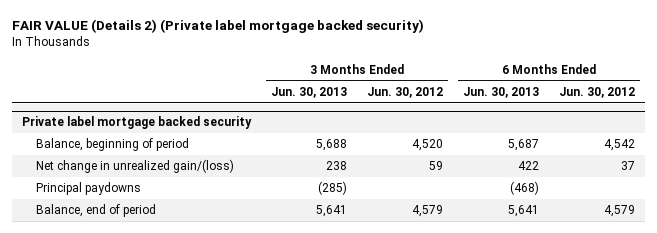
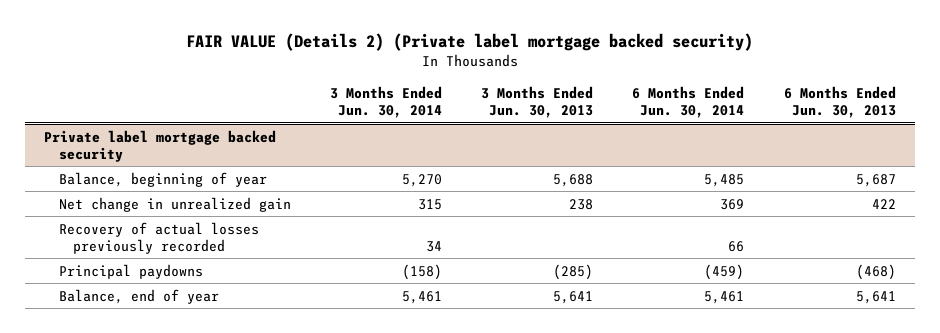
[367,86,444,98] Jun. 30, 2012 -> none
[559,86,636,98] Jun. 30, 2012 -> none
none -> [329,85,442,118] 3 Months Ended Jun. 30, 2014
none -> [632,85,745,118] 6 Months Ended Jun. 30, 2014
[35,138,189,152] Balance, beginning of period -> [58,171,267,187] Balance, beginning of year
[35,159,234,174] Net change in unrealized gain/(loss) -> [58,196,291,212] Net change in unrealized gain
none -> [58,221,259,254] Recovery of actual losses previously recorded
[35,204,156,218] Balance, end of period -> [58,288,219,304] Balance, end of year

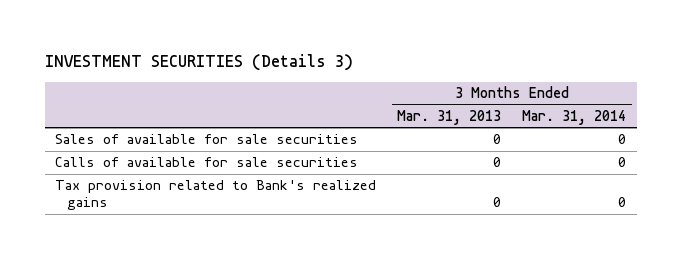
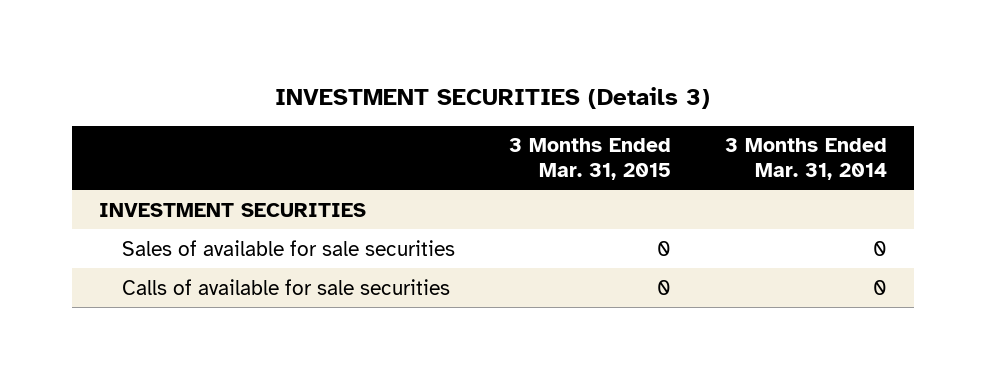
[397,109,502,125] Mar. 31, 2013 -> none
none -> [508,138,671,180] 3 Months Ended Mar. 31, 2015
none -> [99,202,367,217] INVESTMENT SECURITIES
[55,180,377,211] Tax provision related to Bank's realized gains -> none

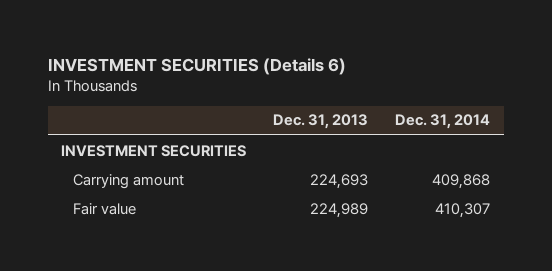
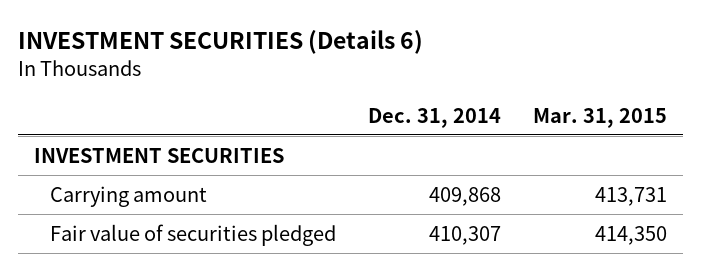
[273,114,369,130] Dec. 31, 2013 -> none
none -> [532,107,667,128] Mar. 31, 2015
[73,202,137,215] Fair value -> [50,223,337,246] Fair value of securities pledged

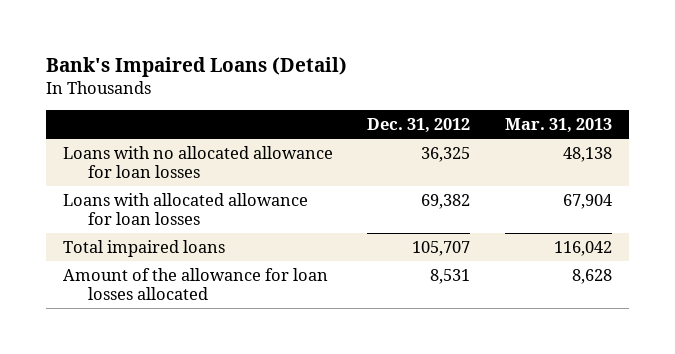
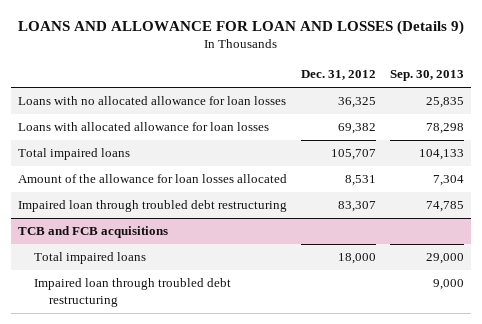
[46,56,348,77] Bank's Impaired Loans (Detail) -> [17,19,464,35] LOANS AND ALLOWANCE FOR LOAN AND LOSSES (Details 9)
[504,117,612,133] Mar. 31, 2013 -> none
none -> [390,70,465,82] Sep. 30, 2013
none -> [17,200,287,213] Impaired loan through troubled debt restructuring
none -> [17,226,168,239] TCB and FCB acquisitions
none -> [33,252,146,265] Total impaired loans
none -> [33,278,231,307] Impaired loan through troubled debt restructuring

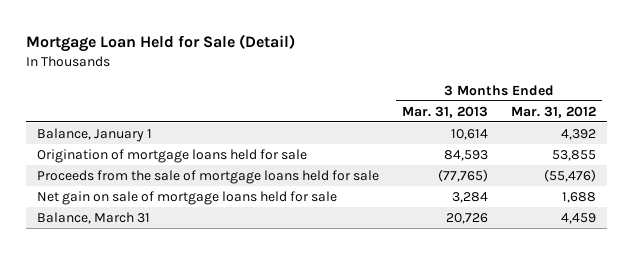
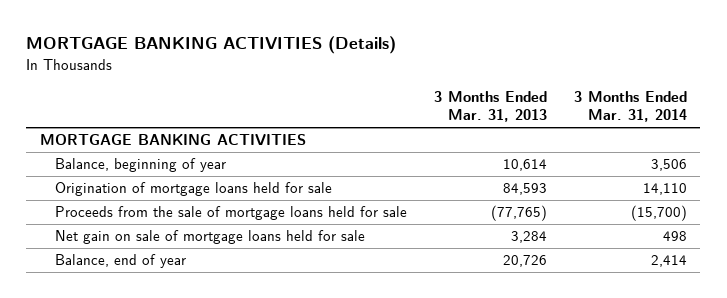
[25,34,295,53] Mortgage Loan Held for Sale (Detail) -> [26,36,397,55] MORTGAGE BANKING ACTIVITIES (Details)
[510,105,596,118] Mar. 31, 2012 -> none
none -> [573,91,687,123] 3 Months Ended Mar. 31, 2014
none -> [39,134,306,147] MORTGAGE BANKING ACTIVITIES
[37,127,153,142] Balance, January 1 -> [55,158,227,173] Balance, beginning of year
[37,211,151,224] Balance, March 31 -> [55,254,187,269] Balance, end of year

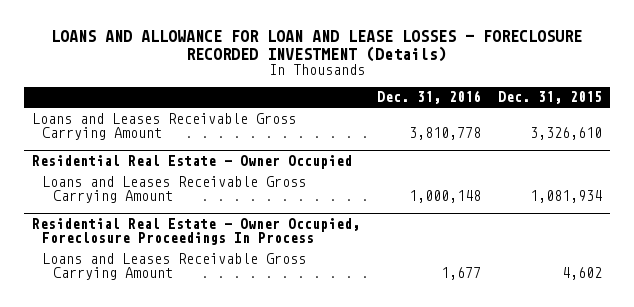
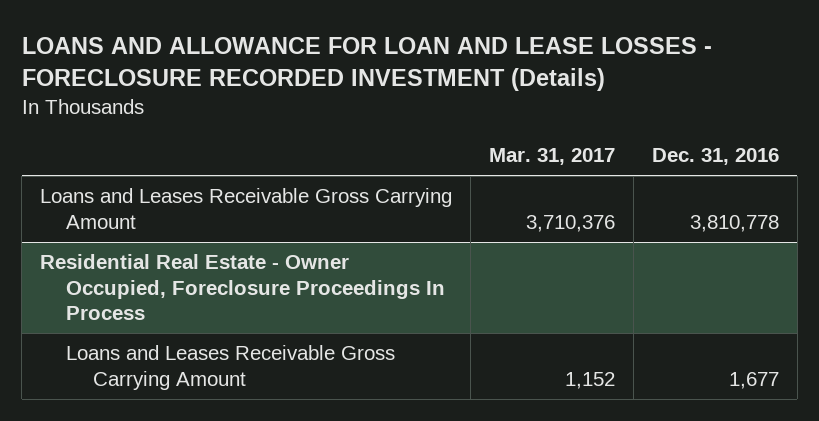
[497,91,602,105] Dec. 31, 2015 -> none
none -> [489,147,616,165] Mar. 31, 2017
[32,154,353,169] Residential Real Estate - Owner Occupied -> none
[42,175,307,203] Loans and Leases Receivable Gross Carrying Amount -> none

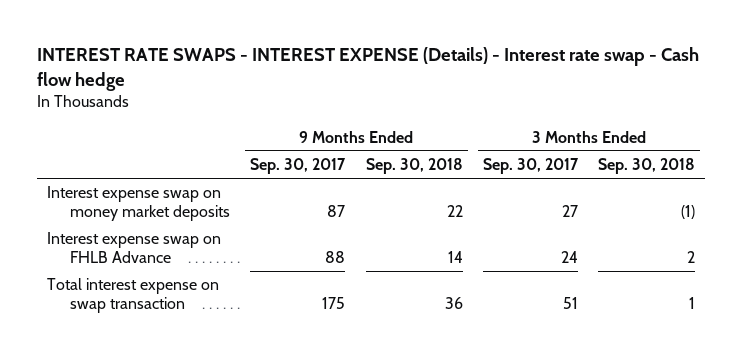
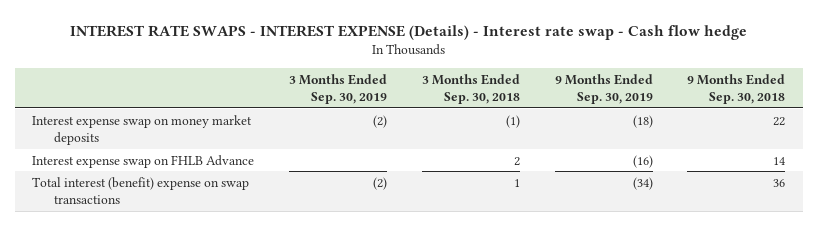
[250,157,347,174] Sep. 30, 2017 -> none
[482,157,579,174] Sep. 30, 2017 -> none
none -> [288,73,387,105] 3 Months Ended Sep. 30, 2019
none -> [554,73,653,105] 9 Months Ended Sep. 30, 2019
[46,278,219,313] Total interest expense on swap transaction -> [32,176,250,205] Total interest (benefit) expense on swap transactions

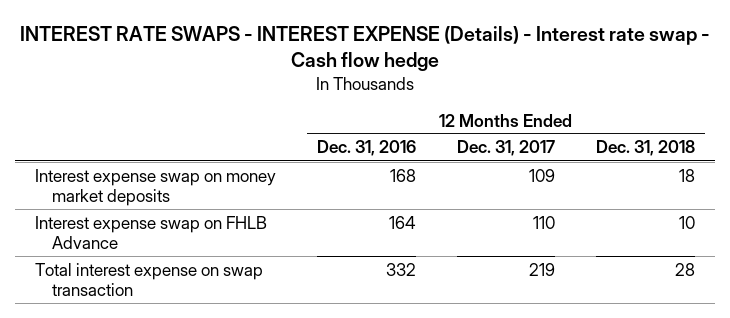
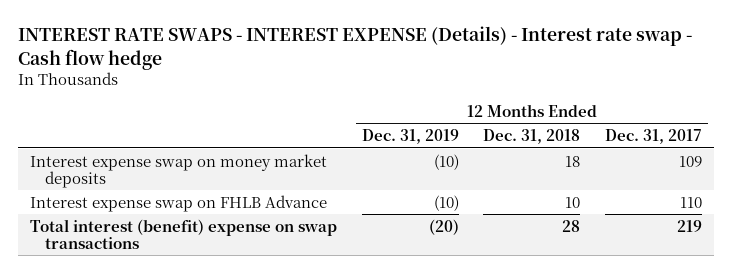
[317,140,417,157] Dec. 31, 2016 -> none
none -> [361,129,459,145] Dec. 31, 2019
[35,262,264,296] Total interest expense on swap transaction -> [30,218,338,249] Total interest (benefit) expense on swap transactions

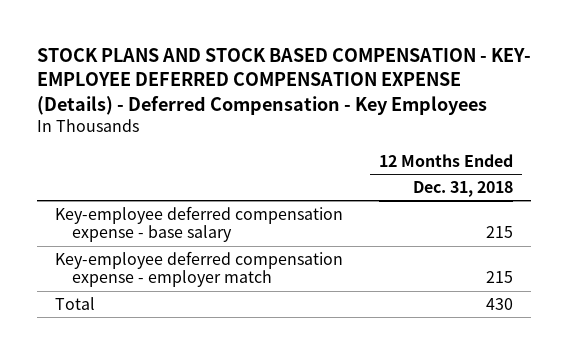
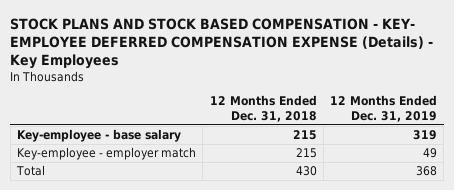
[36,47,531,115] STOCK PLANS AND STOCK BASED COMPENSATION - KEY- EMPLOYEE DEFERRED COMPENSATION EXPENSE (Details) - Deferred Compensation - Key Employees -> [10,17,434,69] STOCK PLANS AND STOCK BASED COMPENSATION - KEY- EMPLOYEE DEFERRED COMPENSATION EXPENSE (Details) - Key Employees
none -> [330,95,438,123] 12 Months Ended Dec. 31, 2019
[55,205,344,243] Key-employee deferred compensation expense - base salary -> [17,129,182,143] Key-employee - base salary
[55,250,344,288] Key-employee deferred compensation expense - employer match -> [17,147,197,161] Key-employee - employer match

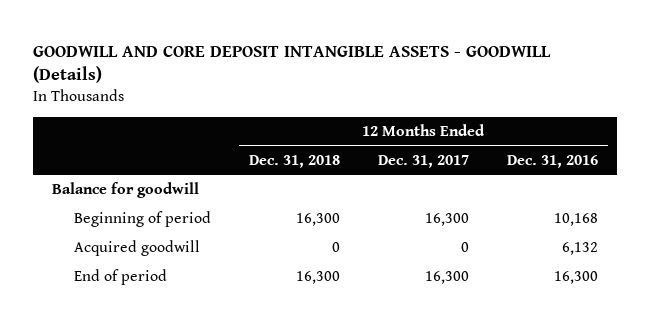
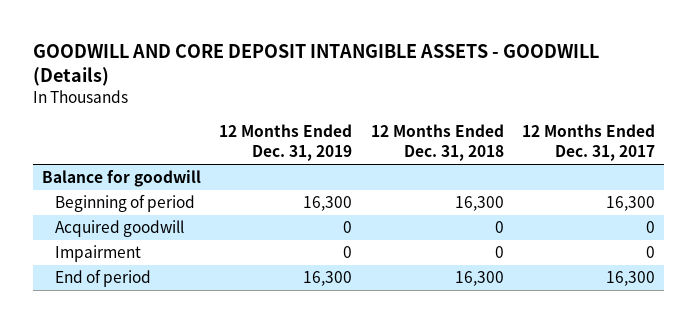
[507,154,599,168] Dec. 31, 2016 -> none
none -> [219,124,353,162] 12 Months Ended Dec. 31, 2019
none -> [54,245,141,263] Impairment

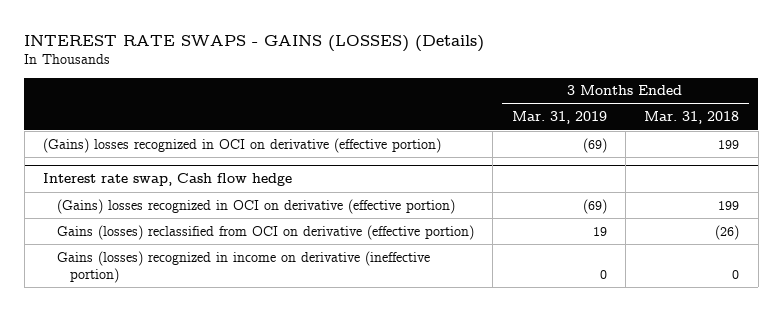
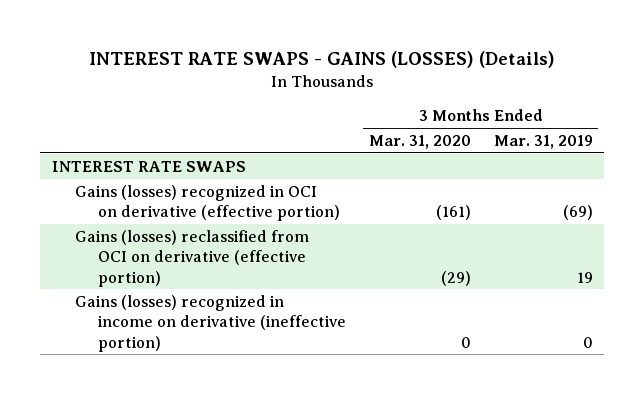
[644,111,740,125] Mar. 31, 2018 -> none
none -> [368,135,471,150] Mar. 31, 2020
[43,173,293,187] Interest rate swap, Cash flow hedge -> none
[56,198,455,214] (Gains) losses recognized in OCI on derivative (effective portion) -> none
none -> [51,160,246,172] INTEREST RATE SWAPS
[43,137,442,153] (Gains) losses recognized in OCI on derivative (effective portion) -> [74,184,340,222] Gains (losses) recognized in OCI on derivative (effective portion)

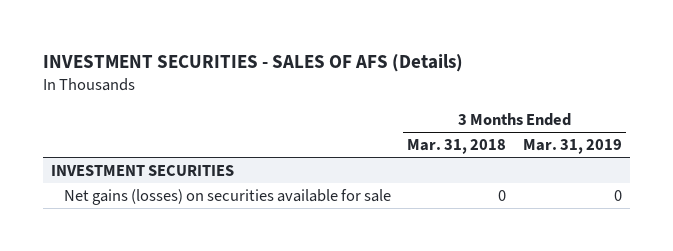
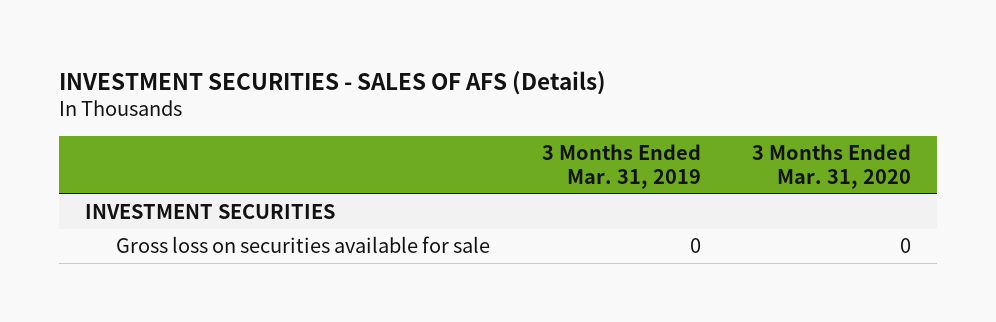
[407,139,507,155] Mar. 31, 2018 -> none
none -> [752,144,912,189] 3 Months Ended Mar. 31, 2020
[63,189,391,206] Net gains (losses) on securities available for sale -> [115,236,490,254] Gross loss on securities available for sale

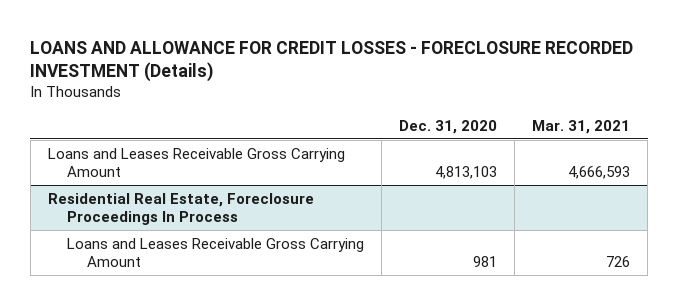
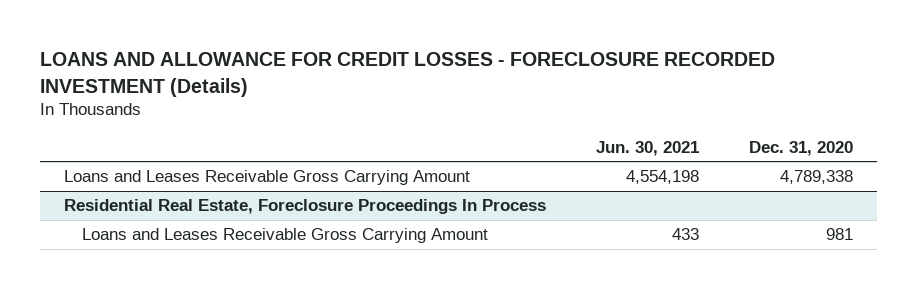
[532,120,631,135] Mar. 31, 2021 -> none
none -> [596,140,700,156] Jun. 30, 2021
[435,165,498,179] 4,813,103 -> [779,170,853,185] 4,789,338

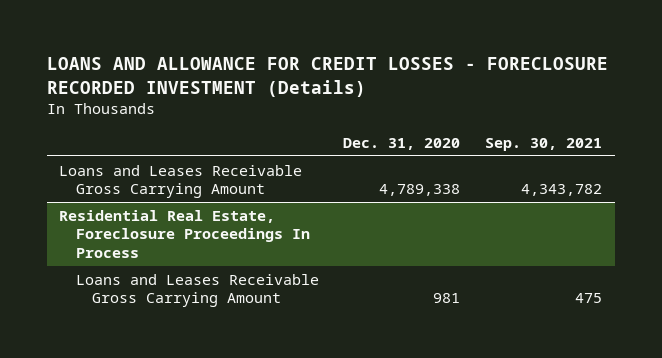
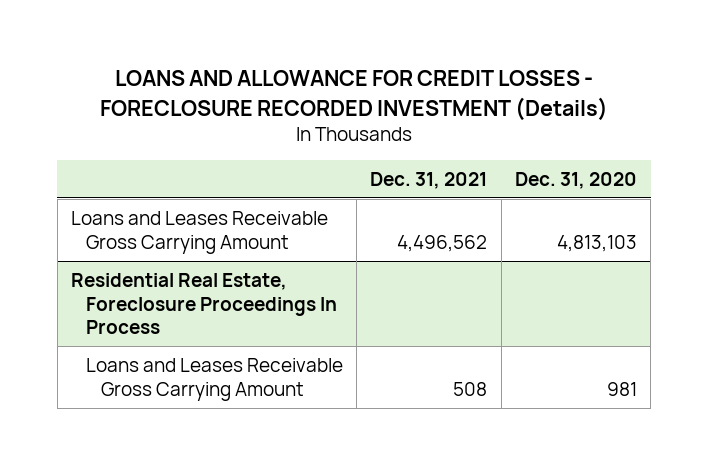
[485,138,603,152] Sep. 30, 2021 -> none
none -> [370,171,488,189] Dec. 31, 2021
[379,184,461,197] 4,789,338 -> [556,234,637,252] 4,813,103

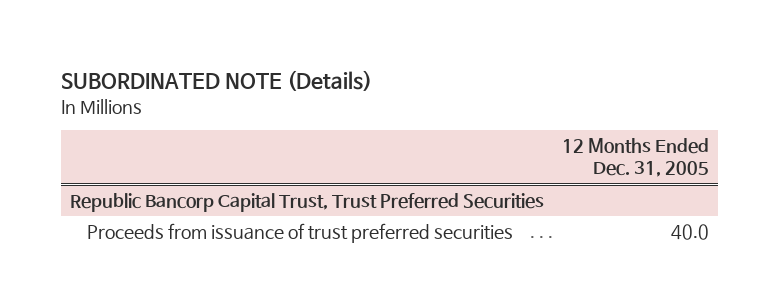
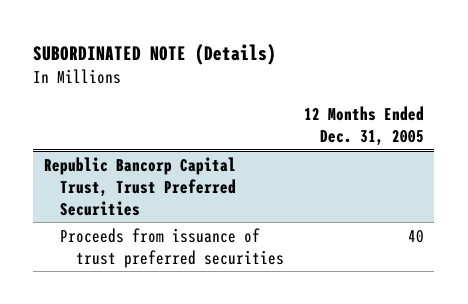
[670,224,709,241] 40.0 -> [408,229,425,243] 40

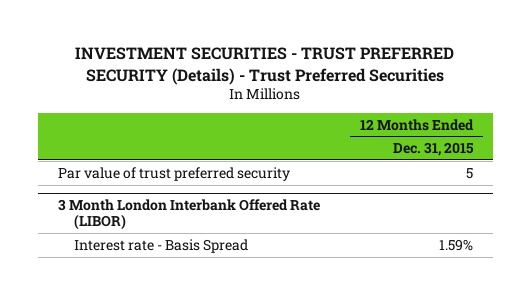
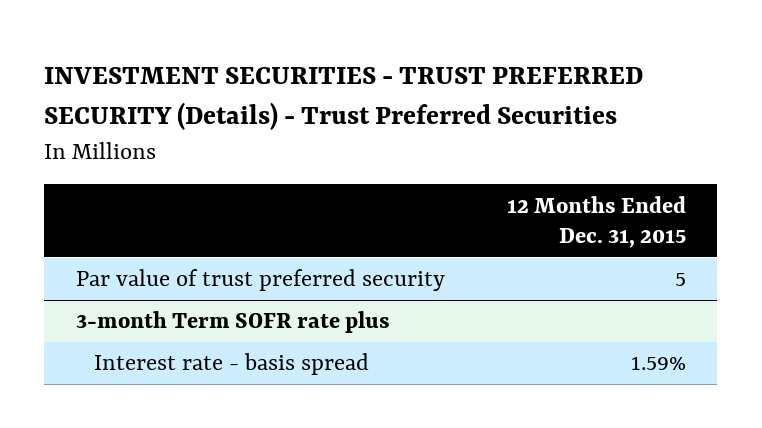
[57,198,320,230] 3 Month London Interbank Offered Rate (LIBOR) -> none
none -> [75,311,390,334] 3-month Term SOFR rate plus
[73,238,248,253] Interest rate - Basis Spread -> [94,353,370,376] Interest rate - basis spread

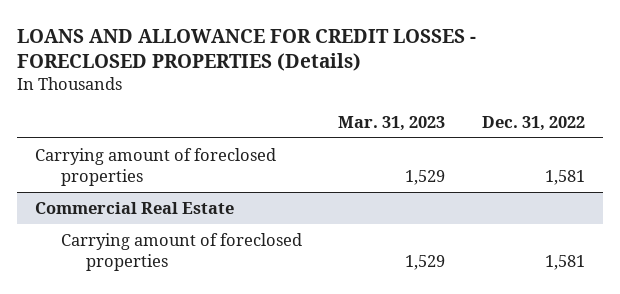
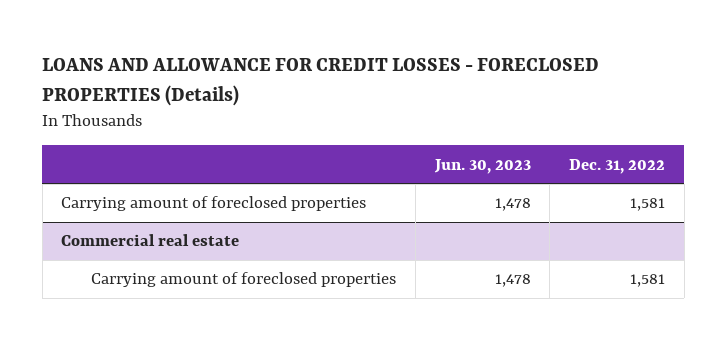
[338,115,446,131] Mar. 31, 2023 -> none
none -> [433,158,531,174] Jun. 30, 2023
[35,201,235,214] Commercial Real Estate -> [61,234,240,247] Commercial real estate

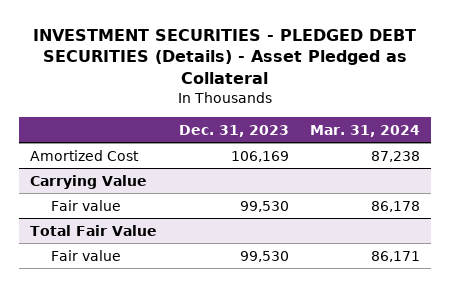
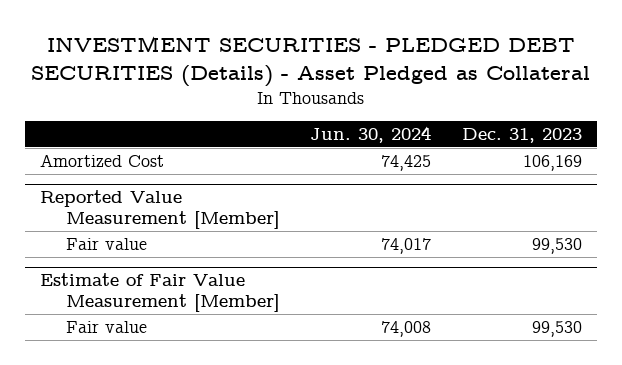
[310,125,421,138] Mar. 31, 2024 -> none
none -> [310,126,432,144] Jun. 30, 2024
[29,174,147,189] Carrying Value -> [40,190,281,230] Reported Value Measurement [Member]
[29,224,157,236] Total Fair Value -> [40,273,281,313] Estimate of Fair Value Measurement [Member]

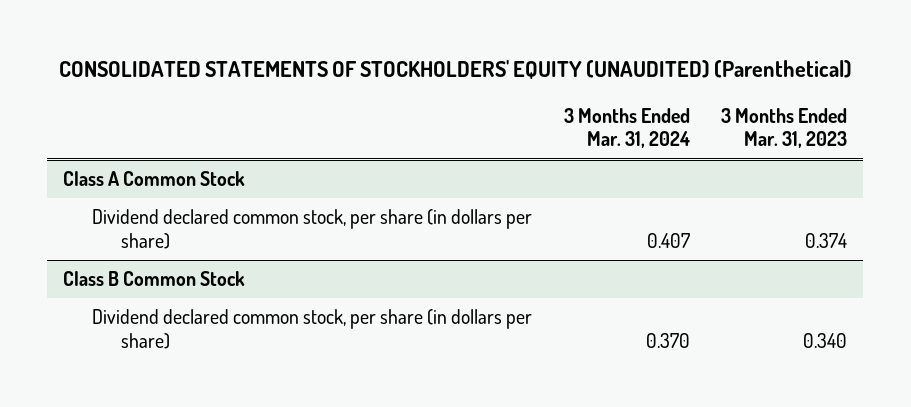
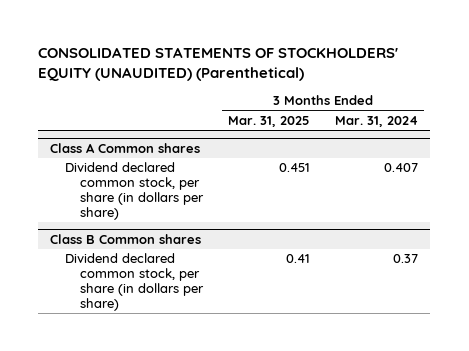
[721,107,848,149] 3 Months Ended Mar. 31, 2023 -> none
none -> [228,116,311,128] Mar. 31, 2025
[63,171,246,187] Class A Common Stock -> [50,142,201,153] Class A Common shares
[63,271,246,287] Class B Common Stock -> [50,233,202,244] Class B Common shares
[645,332,690,348] 0.370 -> [393,254,419,264] 0.37

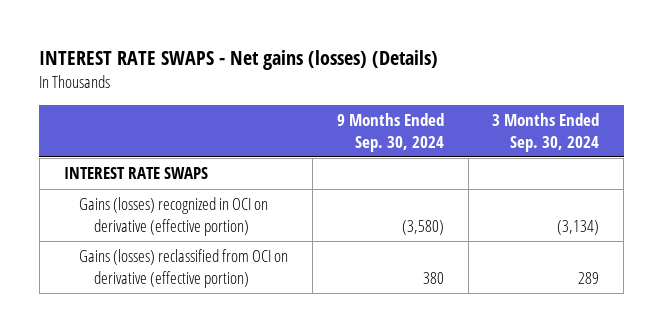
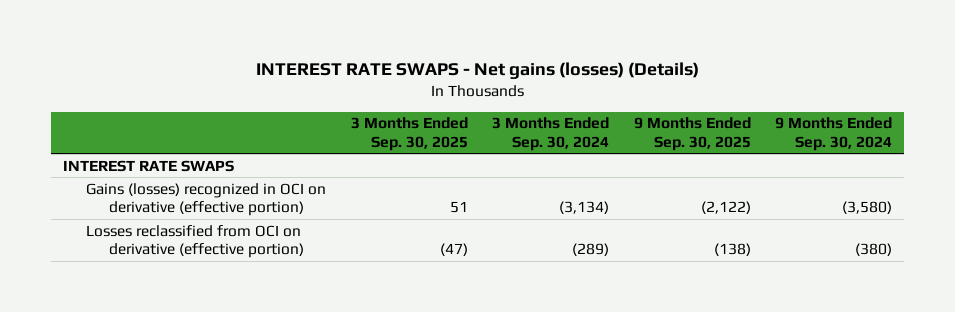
none -> [350,117,468,151] 3 Months Ended Sep. 30, 2025
none -> [633,117,751,151] 9 Months Ended Sep. 30, 2025
[79,249,289,288] Gains (losses) reclassified from OCI on derivative (effective portion) -> [86,224,304,259] Losses reclassified from OCI on derivative (effective portion)
[422,271,444,284] 380 -> [855,243,893,257] (380)
[578,271,600,284] 289 -> [572,243,610,257] (289)

